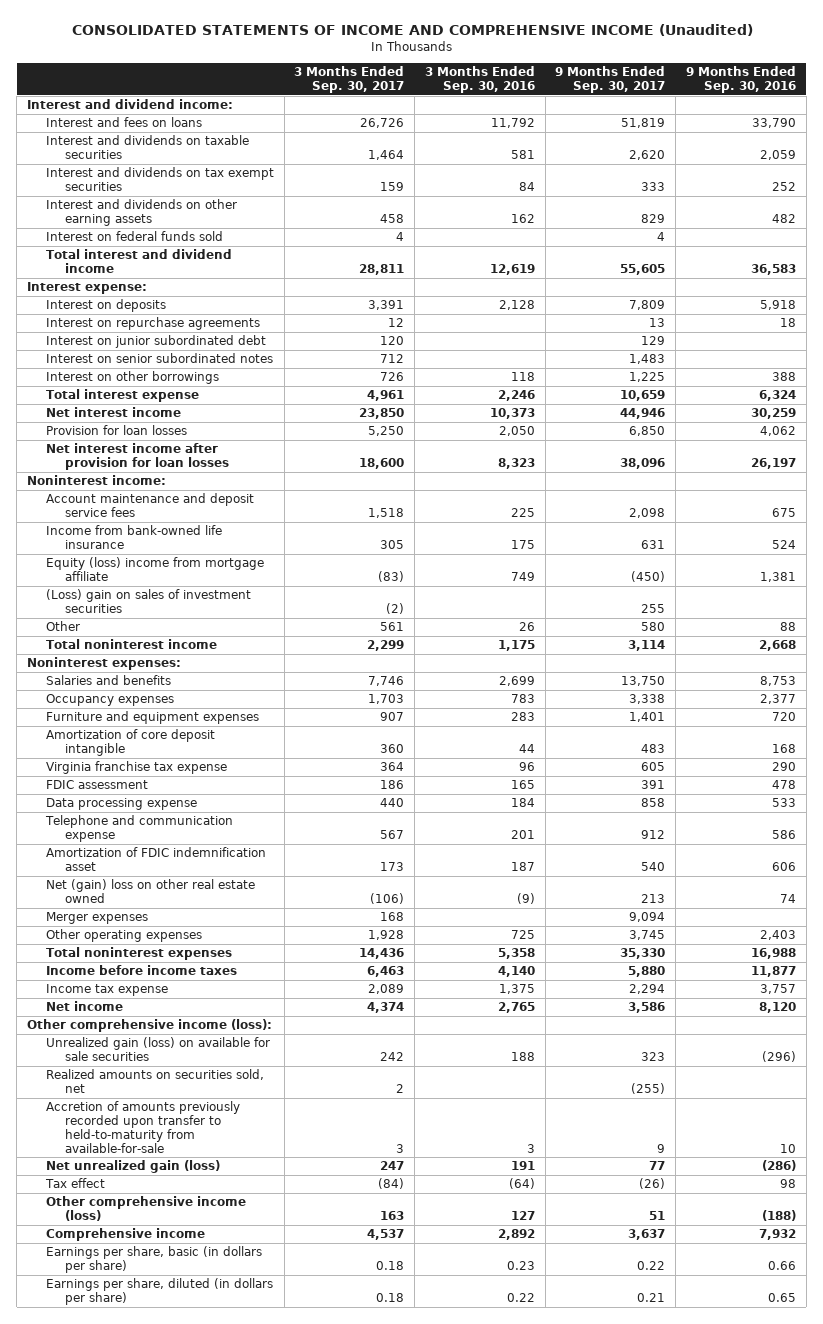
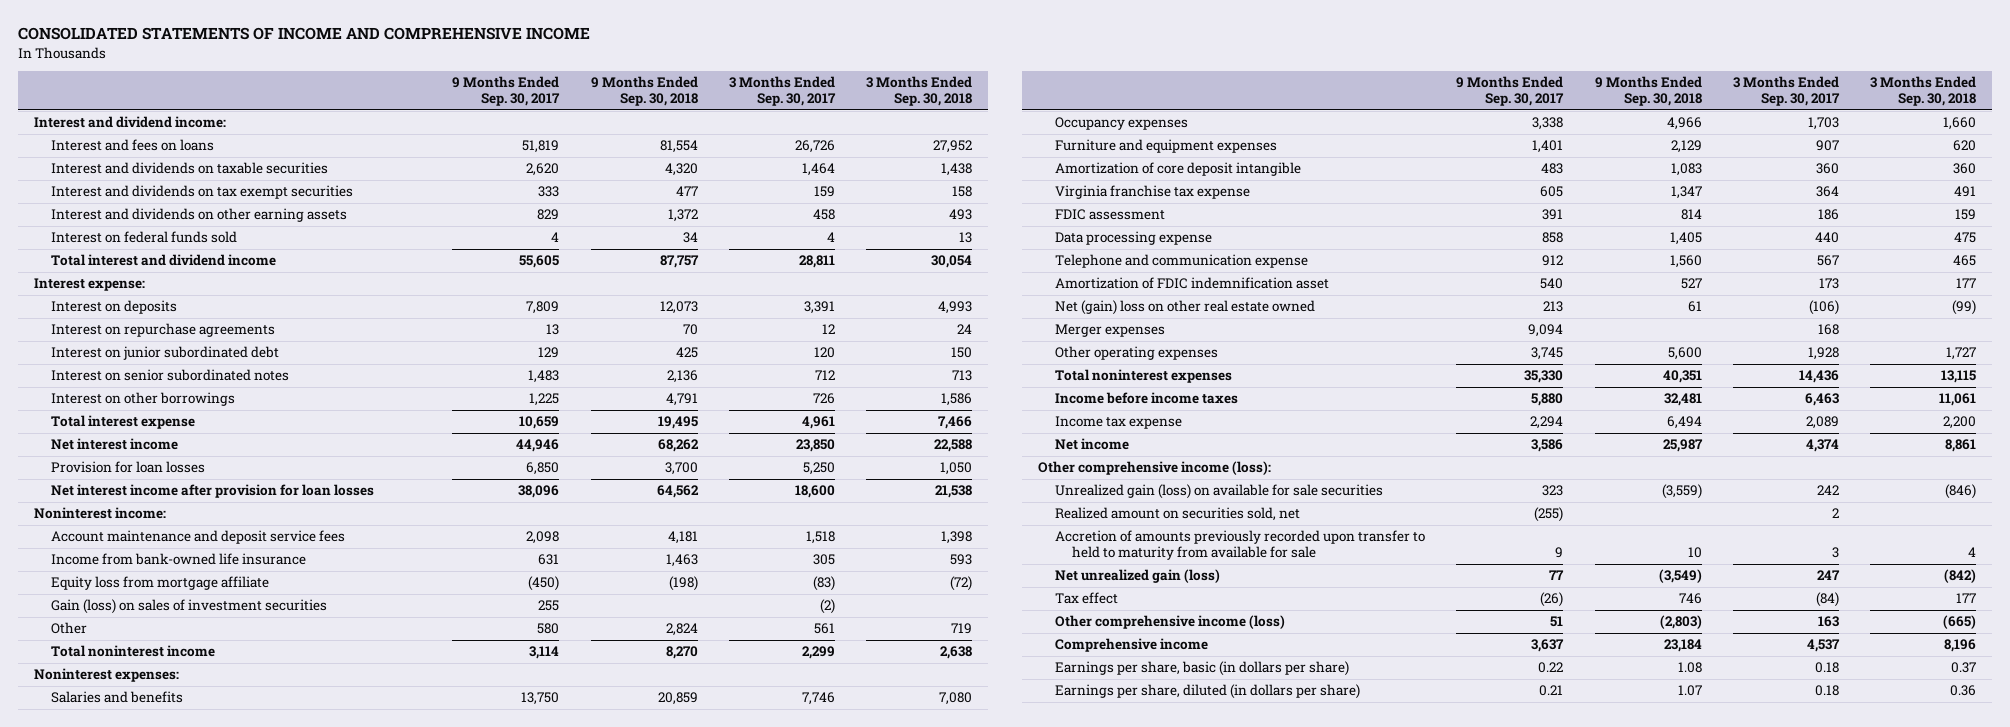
[71,24,753,37] CONSOLIDATED STATEMENTS OF INCOME AND COMPREHENSIVE INCOME (Unaudited) -> [18,27,591,41] CONSOLIDATED STATEMENTS OF INCOME AND COMPREHENSIVE INCOME
[424,66,535,93] 3 Months Ended Sep. 30, 2016 -> none
[685,66,796,93] 9 Months Ended Sep. 30, 2016 -> none
none -> [590,76,698,107] 9 Months Ended Sep. 30, 2018
none -> [866,76,973,107] 3 Months Ended Sep. 30, 2018
[45,557,264,582] Equity (loss) income from mortgage affiliate -> [50,576,269,591] Equity loss from mortgage affiliate
[45,589,251,614] (Loss) gain on sales of investment securities -> [50,599,327,615] Gain (loss) on sales of investment securities
[45,1069,264,1094] Realized amounts on securities sold, net -> [1054,507,1300,522] Realized amount on securities sold, net
[45,1101,240,1153] Accretion of amounts previously recorded upon transfer to held-to-maturity from available-for-sale -> [1054,530,1425,561] Accretion of amounts previously recorded upon transfer to held to maturity from available for sale

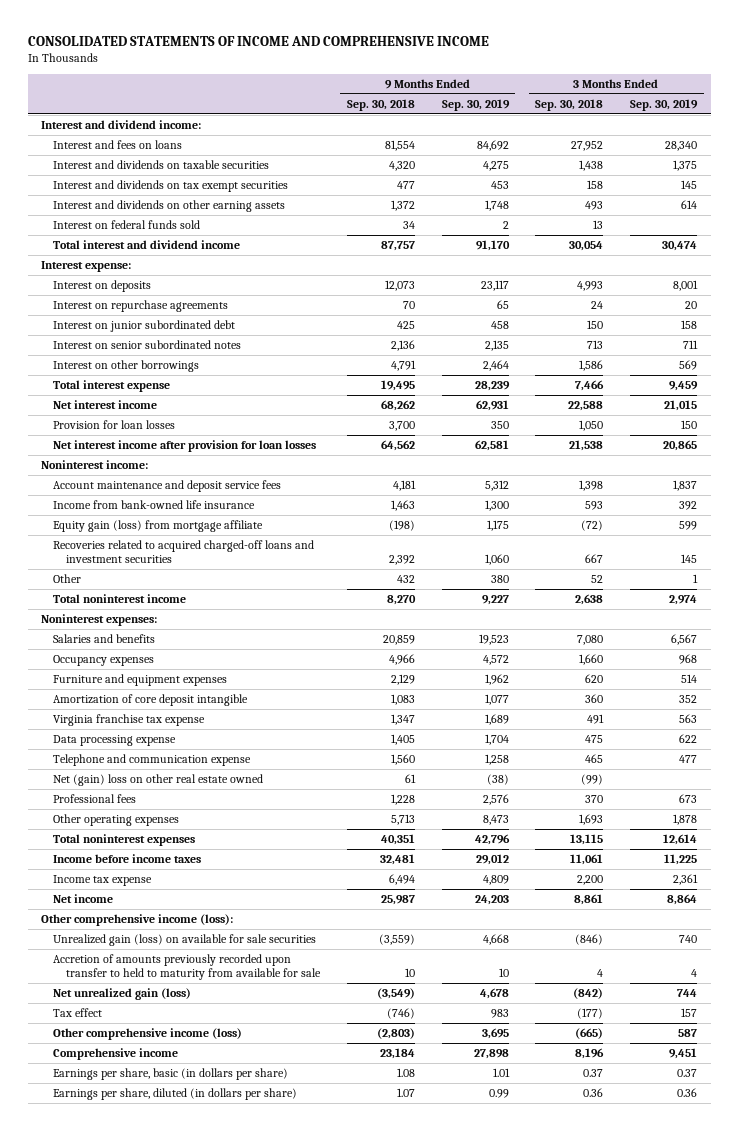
[452,76,561,107] 9 Months Ended Sep. 30, 2017 -> none
[729,76,837,107] 3 Months Ended Sep. 30, 2017 -> none
none -> [441,98,510,111] Sep. 30, 2019
none -> [630,98,699,111] Sep. 30, 2019
[50,599,327,615] Gain (loss) on sales of investment securities -> none
[50,576,269,591] Equity loss from mortgage affiliate -> [53,519,264,532] Equity gain (loss) from mortgage affiliate
none -> [53,539,315,564] Recoveries related to acquired charged-off loans and investment securities
[665,623,698,637] 2,824 -> [396,574,415,583] 432
[951,623,973,635] 719 -> [591,574,604,583] 52
[1054,209,1165,221] FDIC assessment -> none
[1054,277,1329,290] Amortization of FDIC indemnification asset -> none
[1054,324,1165,338] Merger expenses -> none
none -> [53,793,137,803] Professional fees
[1667,347,1702,361] 5,600 -> [390,813,415,825] 5,713
[1946,347,1977,361] 1,727 -> [579,813,604,825] 1,693
[1054,507,1300,522] Realized amount on securities sold, net -> none
[1678,593,1702,605] 746 -> [386,1007,415,1019] (746)
[1956,593,1977,604] 177 -> [577,1007,604,1019] (177)

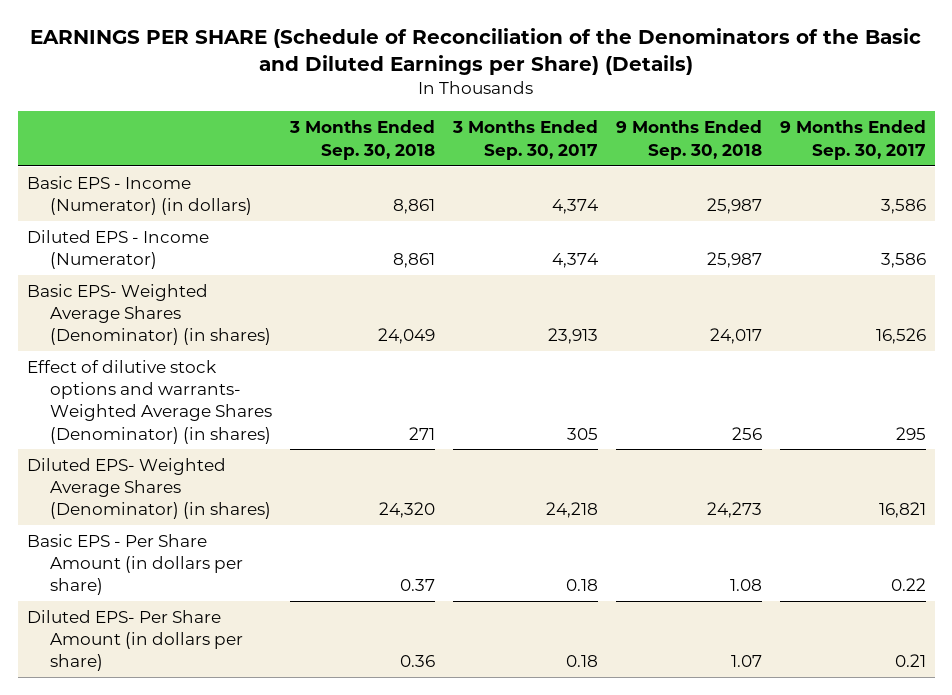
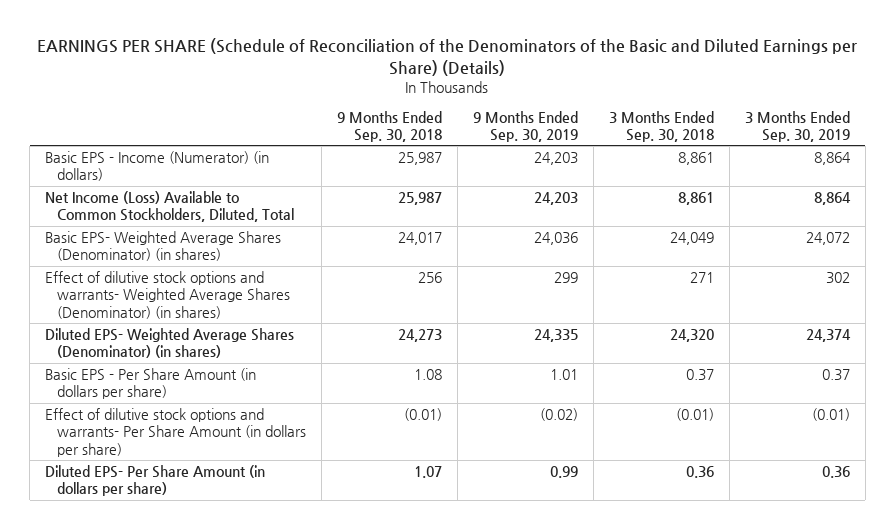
[451,120,598,160] 3 Months Ended Sep. 30, 2017 -> none
[779,120,926,160] 9 Months Ended Sep. 30, 2017 -> none
none -> [472,110,578,143] 9 Months Ended Sep. 30, 2019
none -> [744,110,850,143] 3 Months Ended Sep. 30, 2019
[26,230,209,270] Diluted EPS - Income (Numerator) -> [45,190,294,223] Net Income (Loss) Available to Common Stockholders, Diluted, Total
none -> [45,407,306,457] Effect of dilutive stock options and warrants- Per Share Amount (in dollars per share)

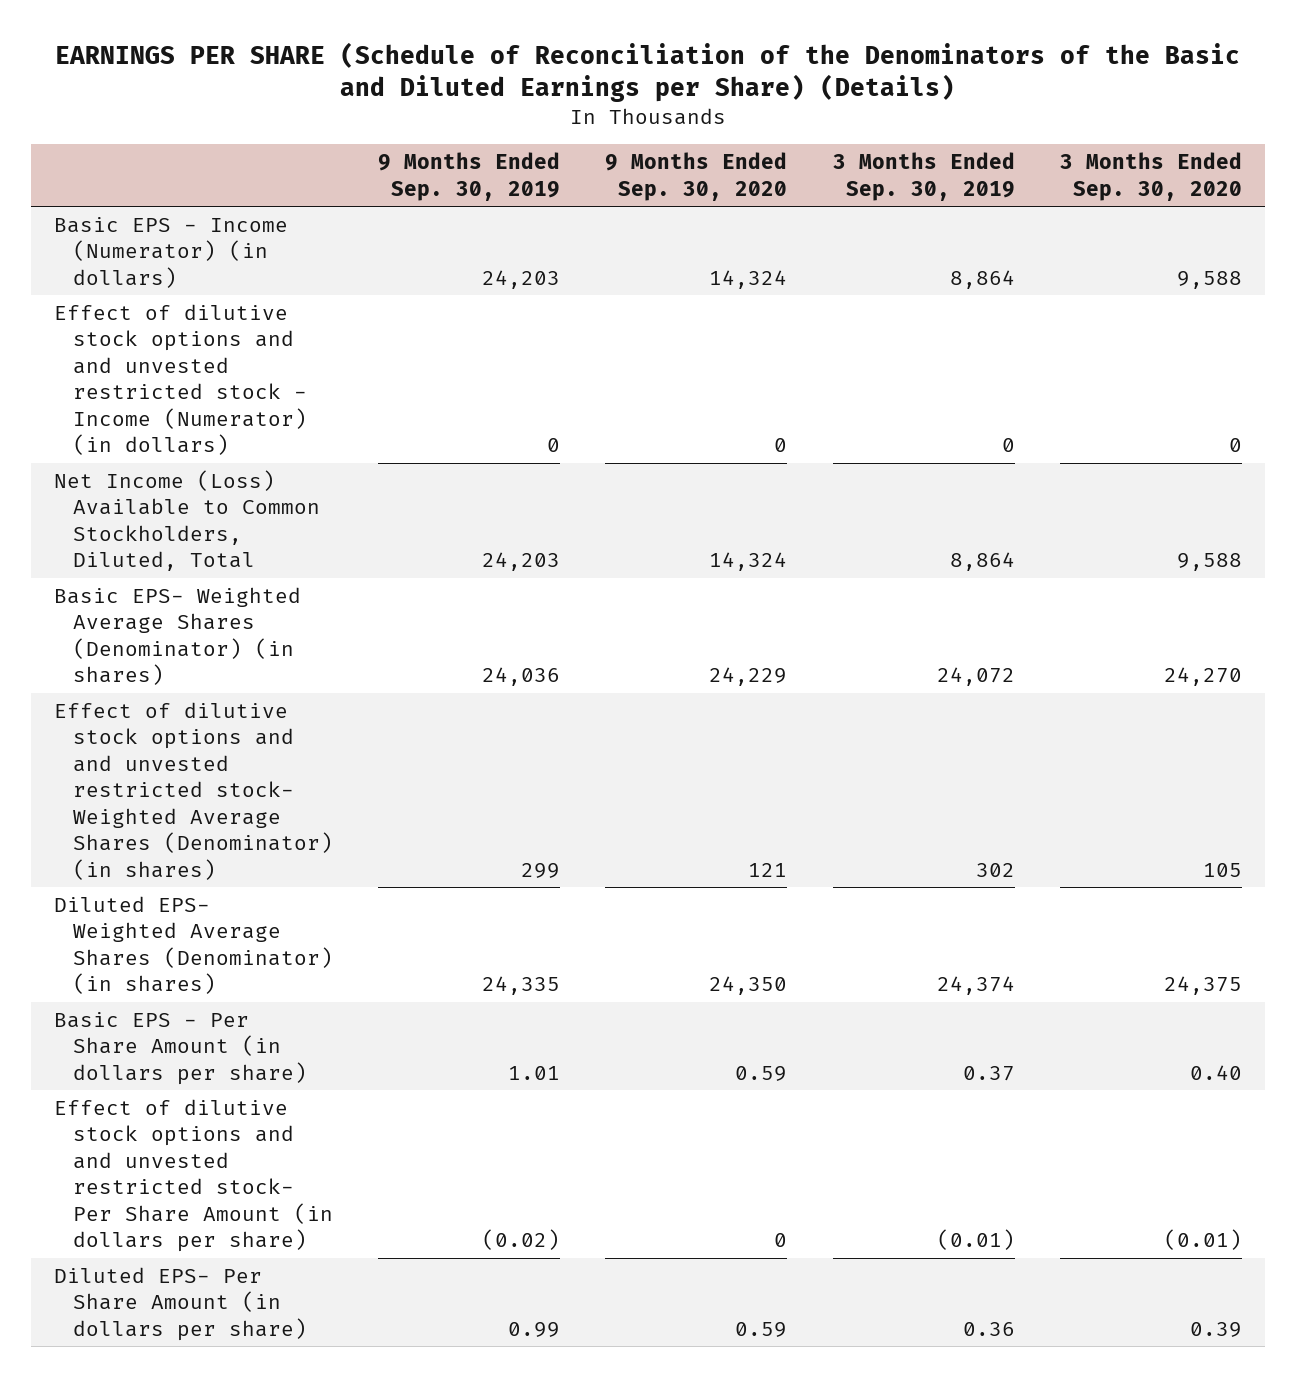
[336,110,442,143] 9 Months Ended Sep. 30, 2018 -> none
[608,110,714,143] 3 Months Ended Sep. 30, 2018 -> none
none -> [605,152,788,201] 9 Months Ended Sep. 30, 2020
none -> [1060,152,1243,201] 3 Months Ended Sep. 30, 2020
none -> [54,303,307,456] Effect of dilutive stock options and and unvested restricted stock - Income (Numerator) (in dollars)
[45,270,290,319] Effect of dilutive stock options and warrants- Weighted Average Shares (Denominator) (in shares) -> [54,701,333,880] Effect of dilutive stock options and and unvested restricted stock- Weighted Average Shares (Denominator) (in shares)
[45,407,306,457] Effect of dilutive stock options and warrants- Per Share Amount (in dollars per share) -> [54,1098,333,1253] Effect of dilutive stock options and and unvested restricted stock- Per Share Amount (in dollars per share)

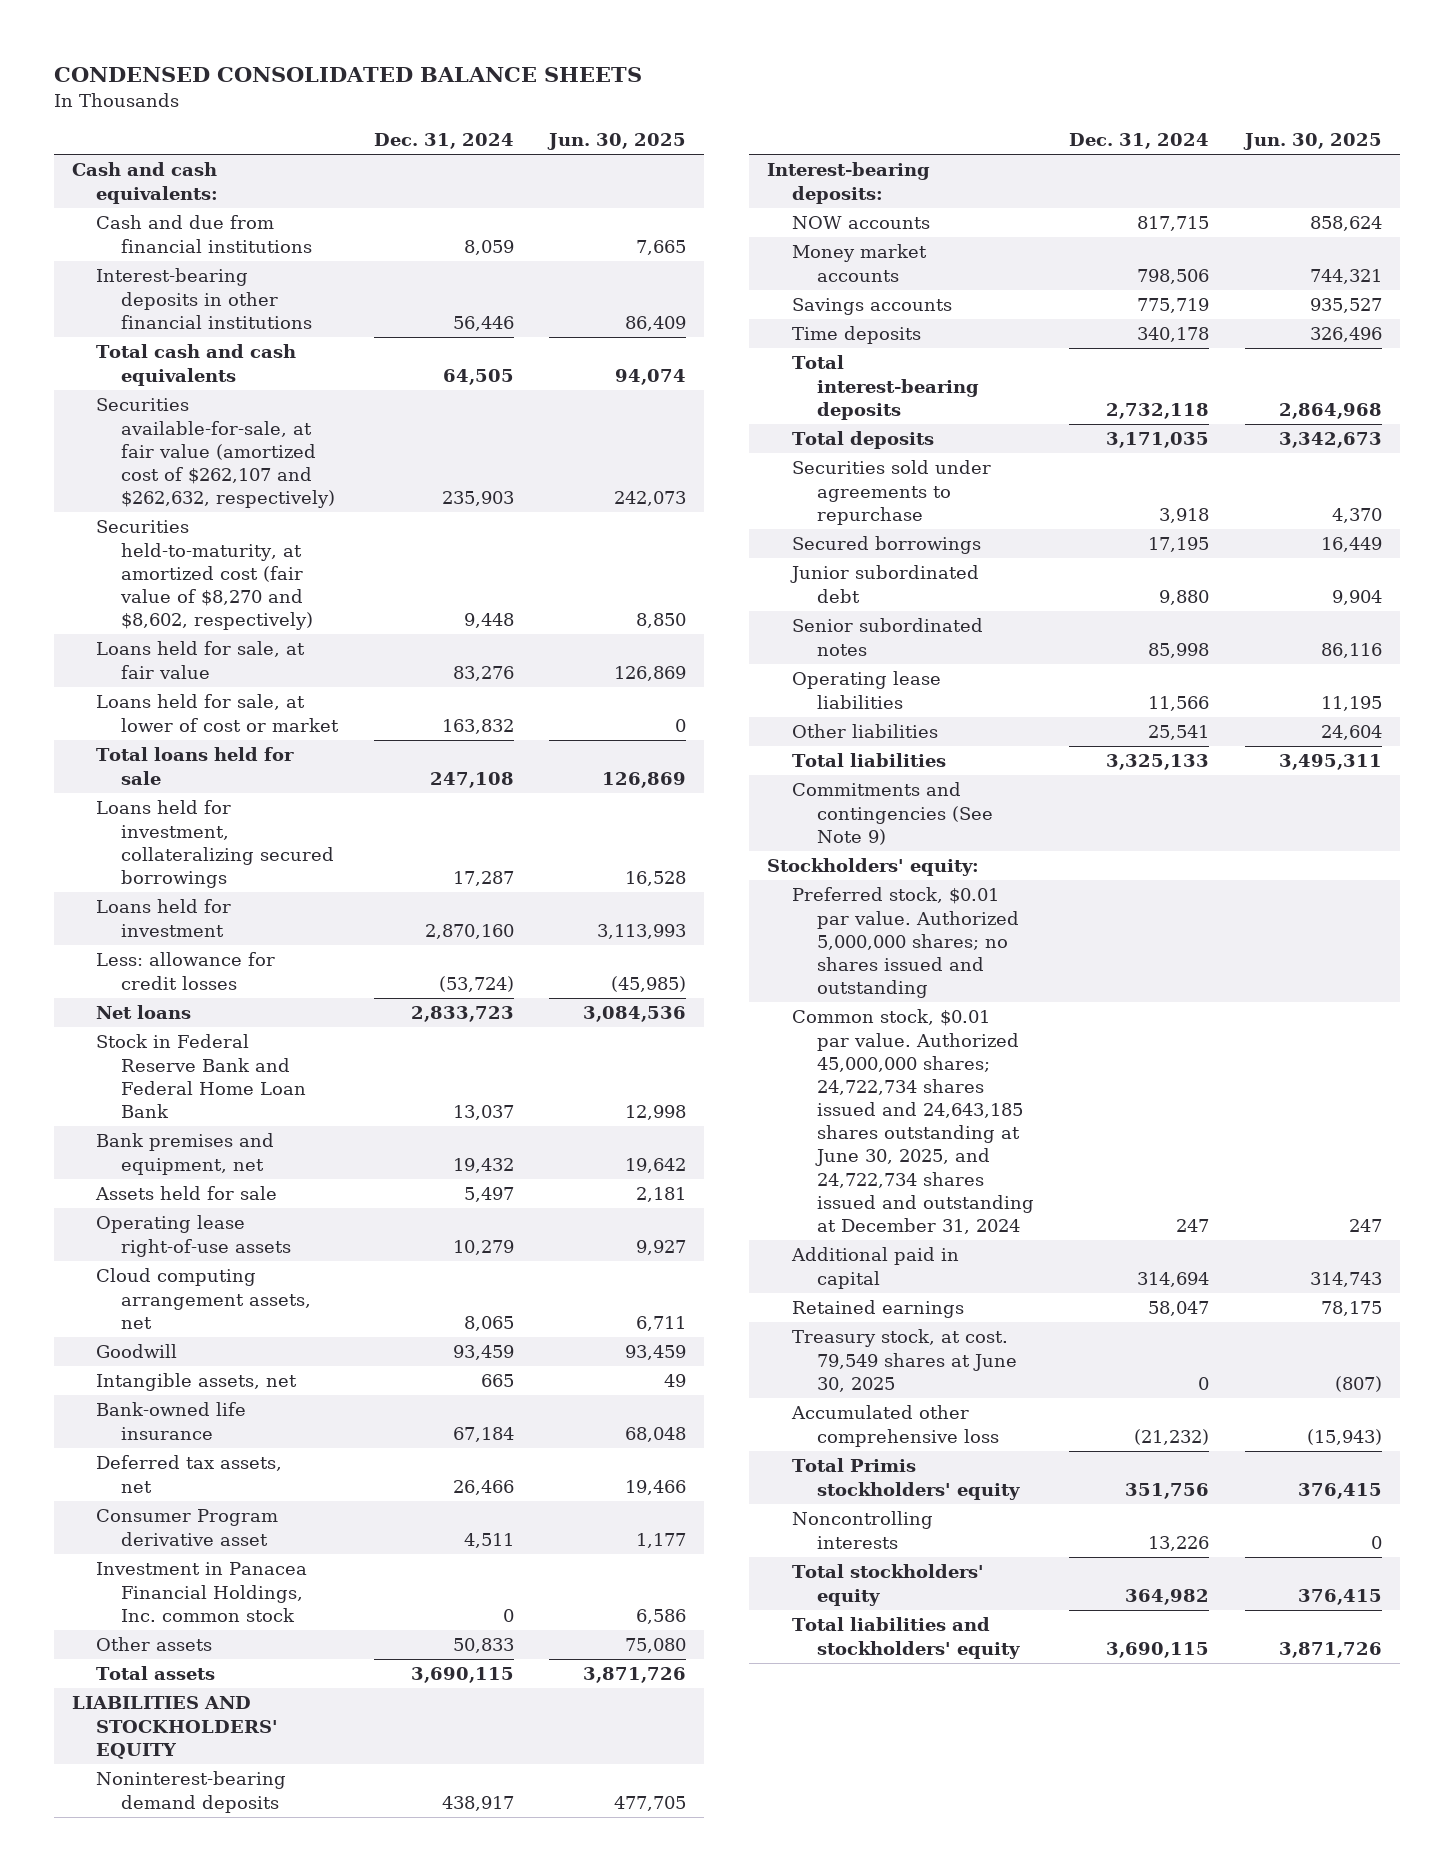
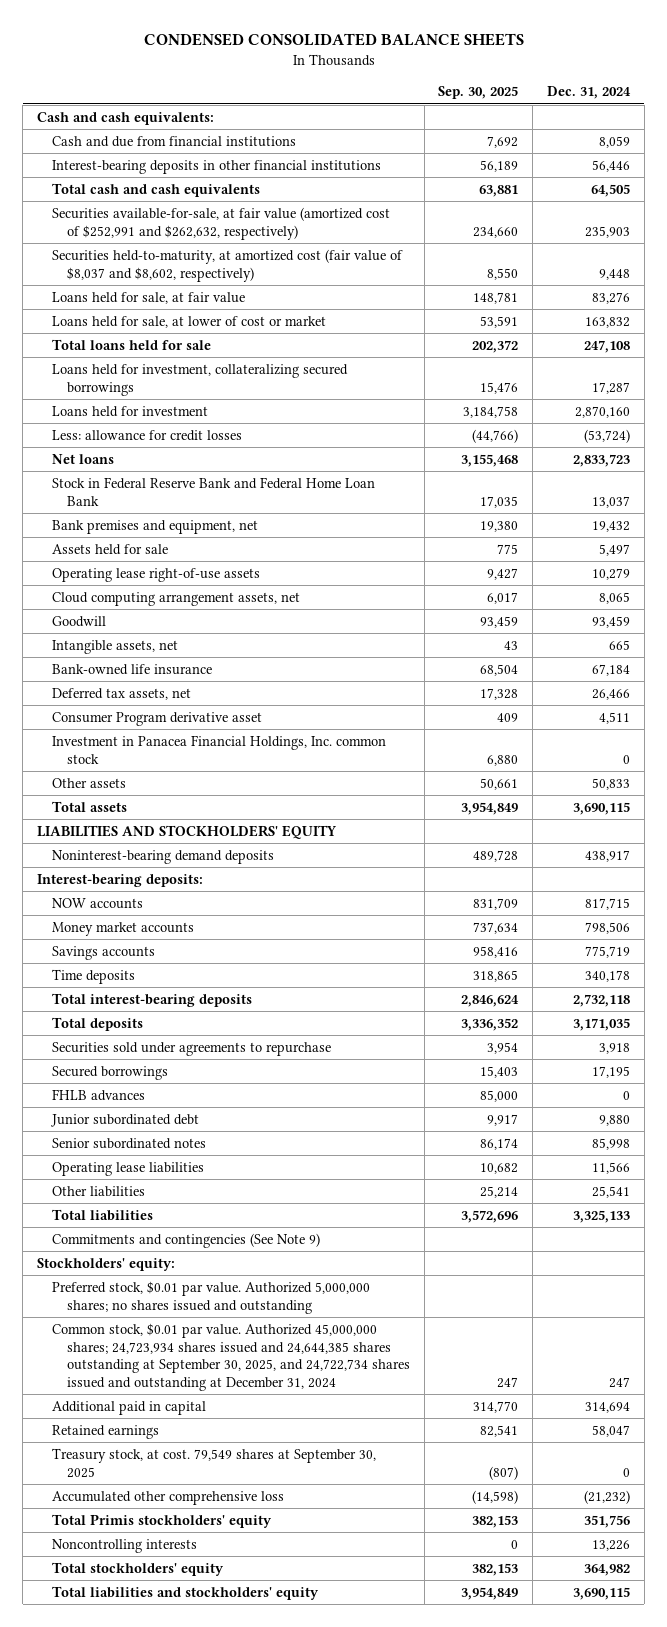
[547,133,687,151] Jun. 30, 2025 -> none
none -> [438,86,519,100] Sep. 30, 2025
[96,398,336,509] Securities available-for-sale, at fair value (amortized cost of $262,107 and $262,632, respectively) -> [51,206,390,240] Securities available-for-sale, at fair value (amortized cost of $252,991 and $262,632, respectively)
[96,520,314,631] Securities held-to-maturity, at amortized cost (fair value of $8,270 and $8,602, respectively) -> [51,248,403,282] Securities held-to-maturity, at amortized cost (fair value of $8,037 and $8,602, respectively)
none -> [51,1088,145,1101] FHLB advances
[791,1009,1034,1235] Common stock, $0.01 par value. Authorized 45,000,000 shares; 24,722,734 shares issued and 24,643,185 shares outstanding at June 30, 2025, and 24,722,734 shares issued and outstanding at December 31, 2024 -> [51,1322,410,1391] Common stock, $0.01 par value. Authorized 45,000,000 shares; 24,723,934 shares issued and 24,644,385 shares outstanding at September 30, 2025, and 24,722,734 shares issued and outstanding at December 31, 2024
[791,1329,1017,1392] Treasury stock, at cost. 79,549 shares at June 30, 2025 -> [51,1447,376,1478] Treasury stock, at cost. 79,549 shares at September 30, 2025

